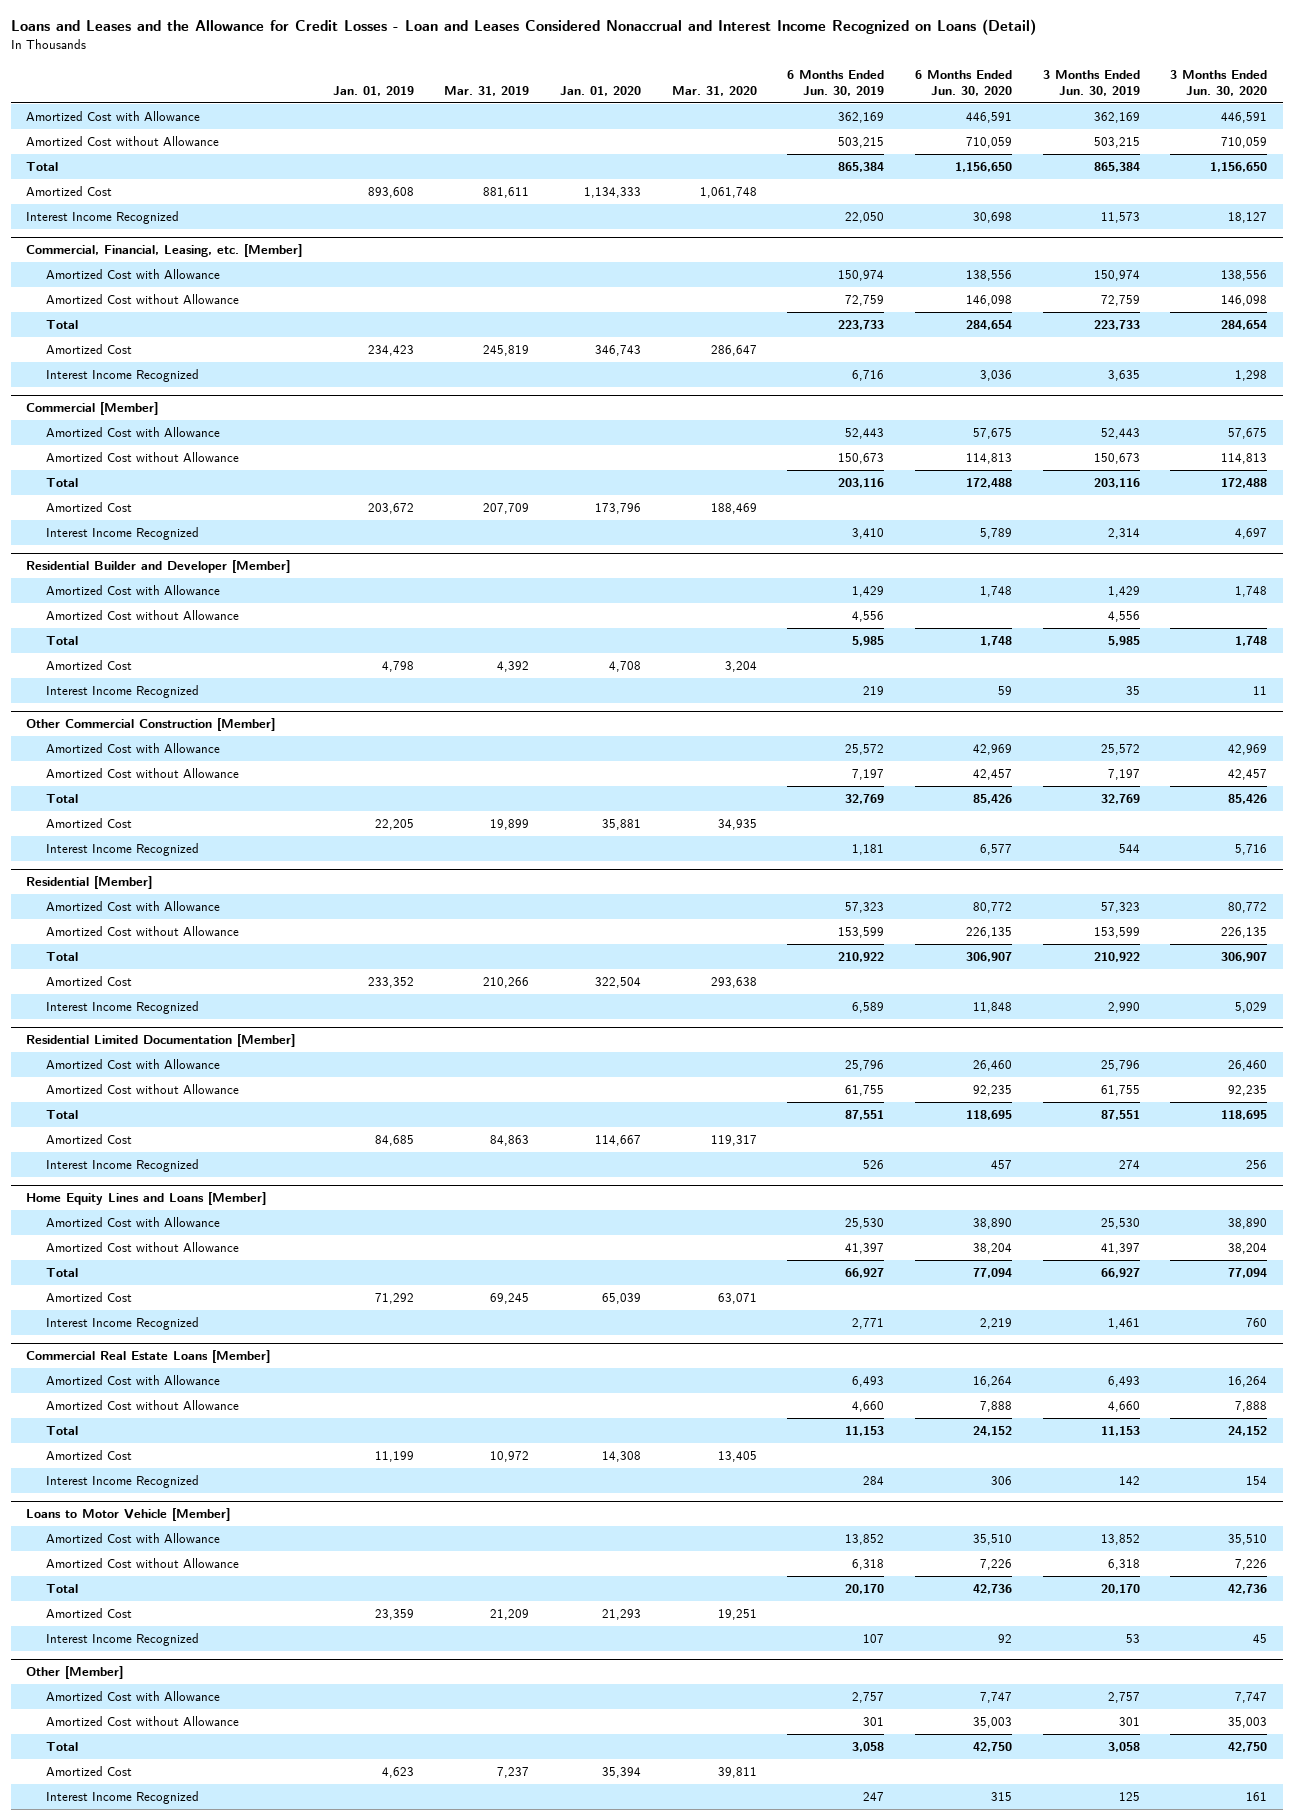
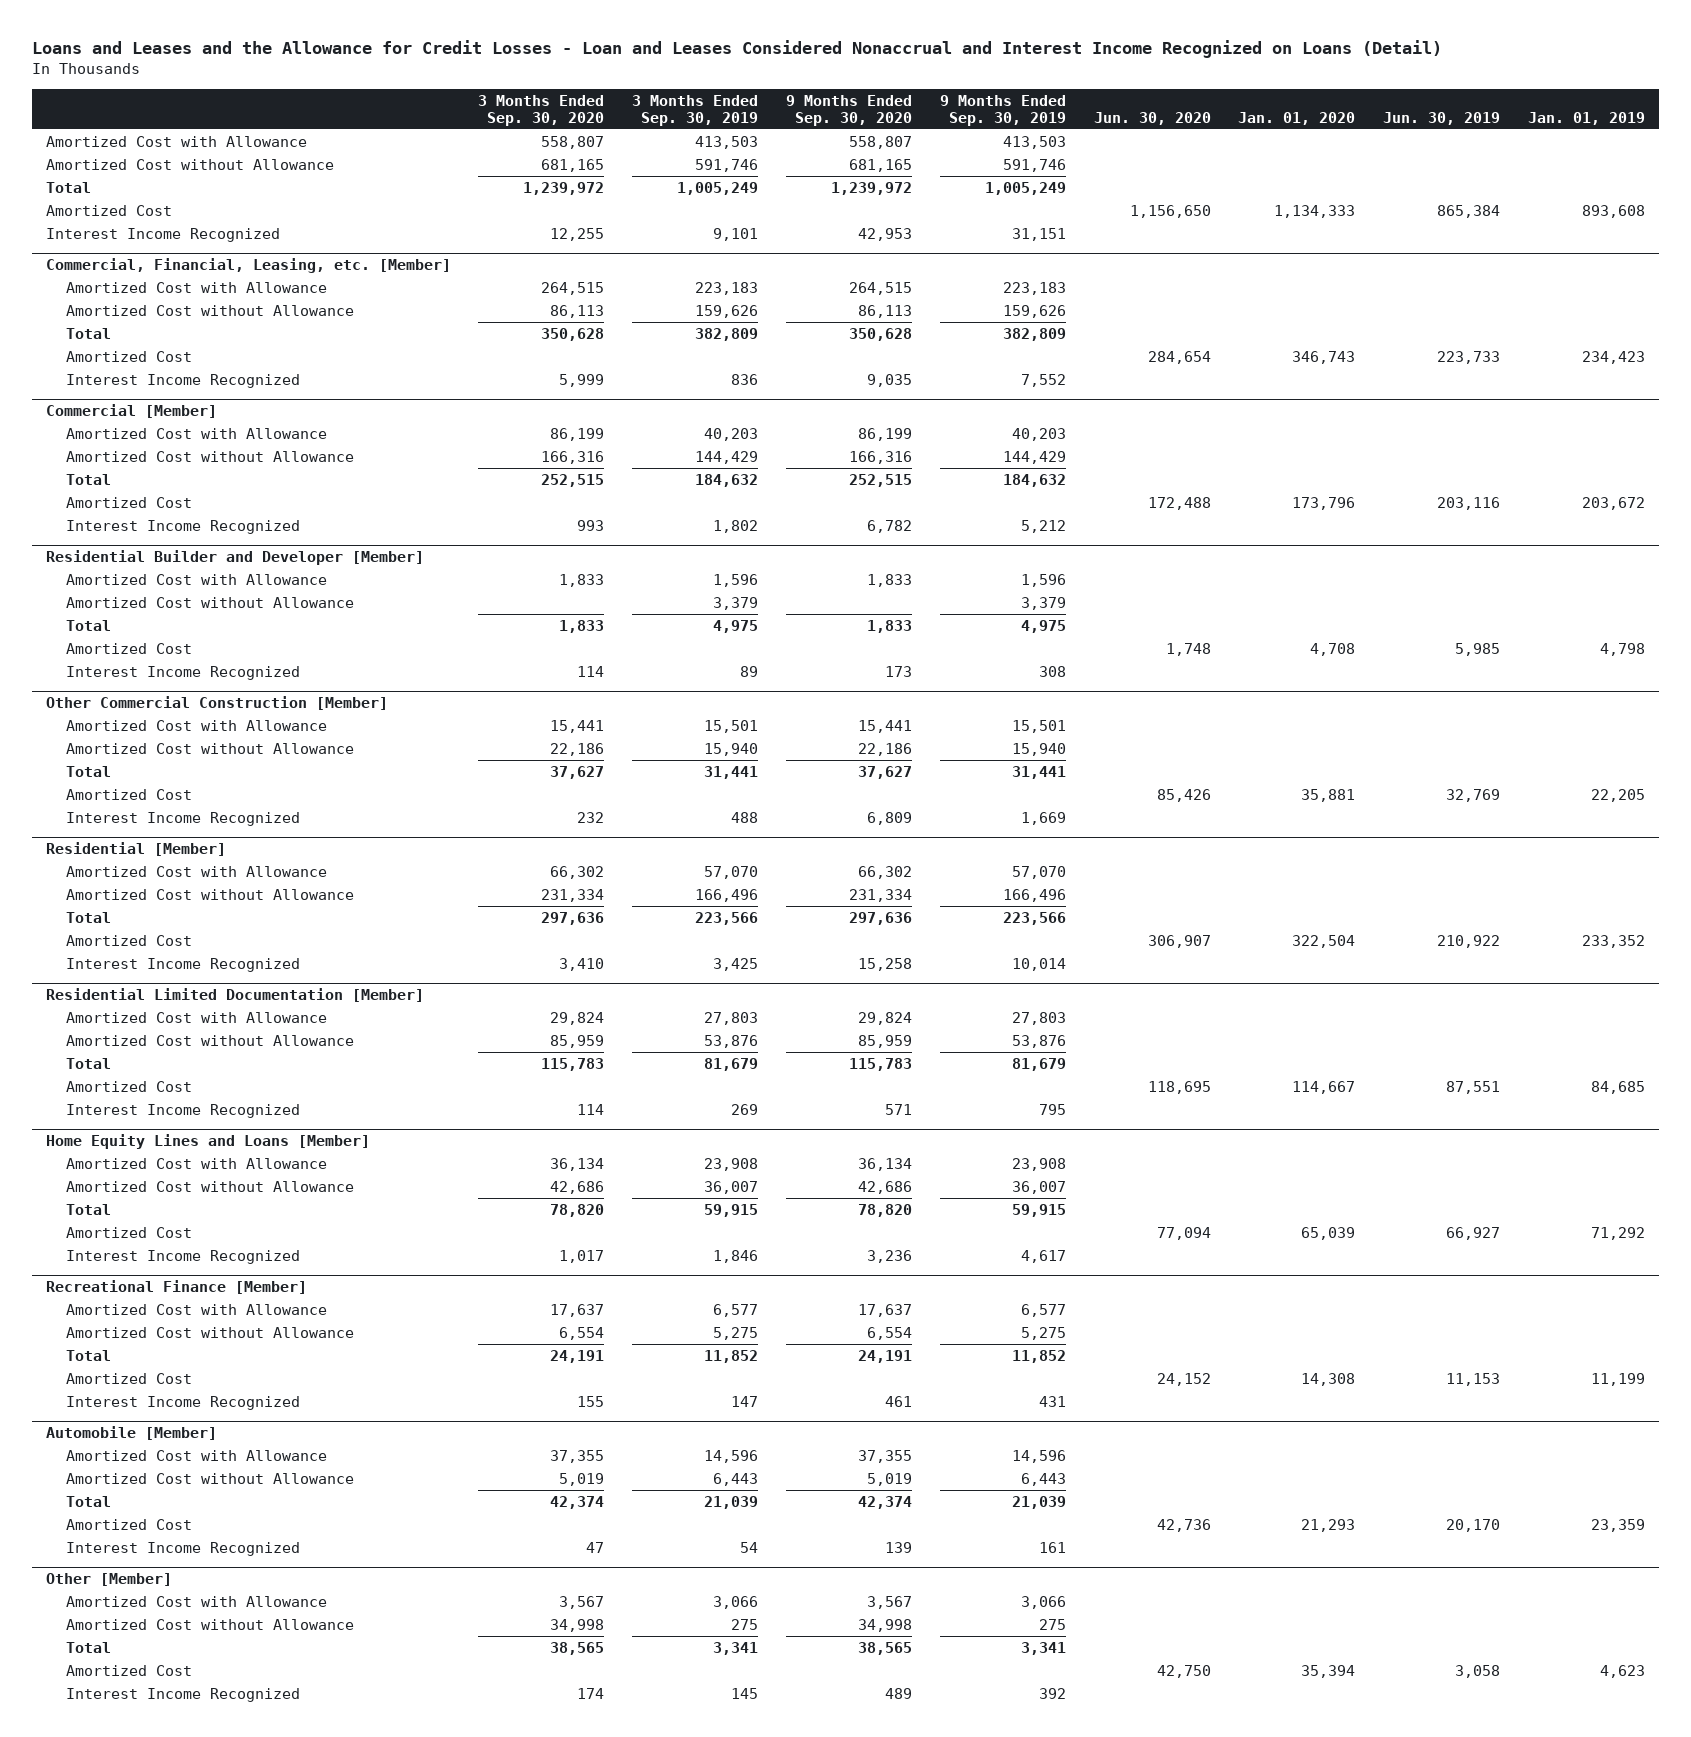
[444,85,530,96] Mar. 31, 2019 -> none
[671,85,757,96] Mar. 31, 2020 -> none
[787,69,885,96] 6 Months Ended Jun. 30, 2019 -> none
[914,69,1012,96] 6 Months Ended Jun. 30, 2020 -> none
[1042,69,1140,96] 3 Months Ended Jun. 30, 2019 -> none
[1170,69,1268,96] 3 Months Ended Jun. 30, 2020 -> none
none -> [478,94,605,126] 3 Months Ended Sep. 30, 2020
none -> [632,94,759,126] 3 Months Ended Sep. 30, 2019
none -> [786,94,913,126] 9 Months Ended Sep. 30, 2020
none -> [939,94,1066,126] 9 Months Ended Sep. 30, 2019
none -> [1093,111,1211,125] Jun. 30, 2020
none -> [1383,111,1501,125] Jun. 30, 2019
[25,1350,270,1364] Commercial Real Estate Loans [Member] -> [45,1280,307,1295] Recreational Finance [Member]
[25,1508,230,1522] Loans to Motor Vehicle [Member] -> [45,1426,217,1441] Automobile [Member]

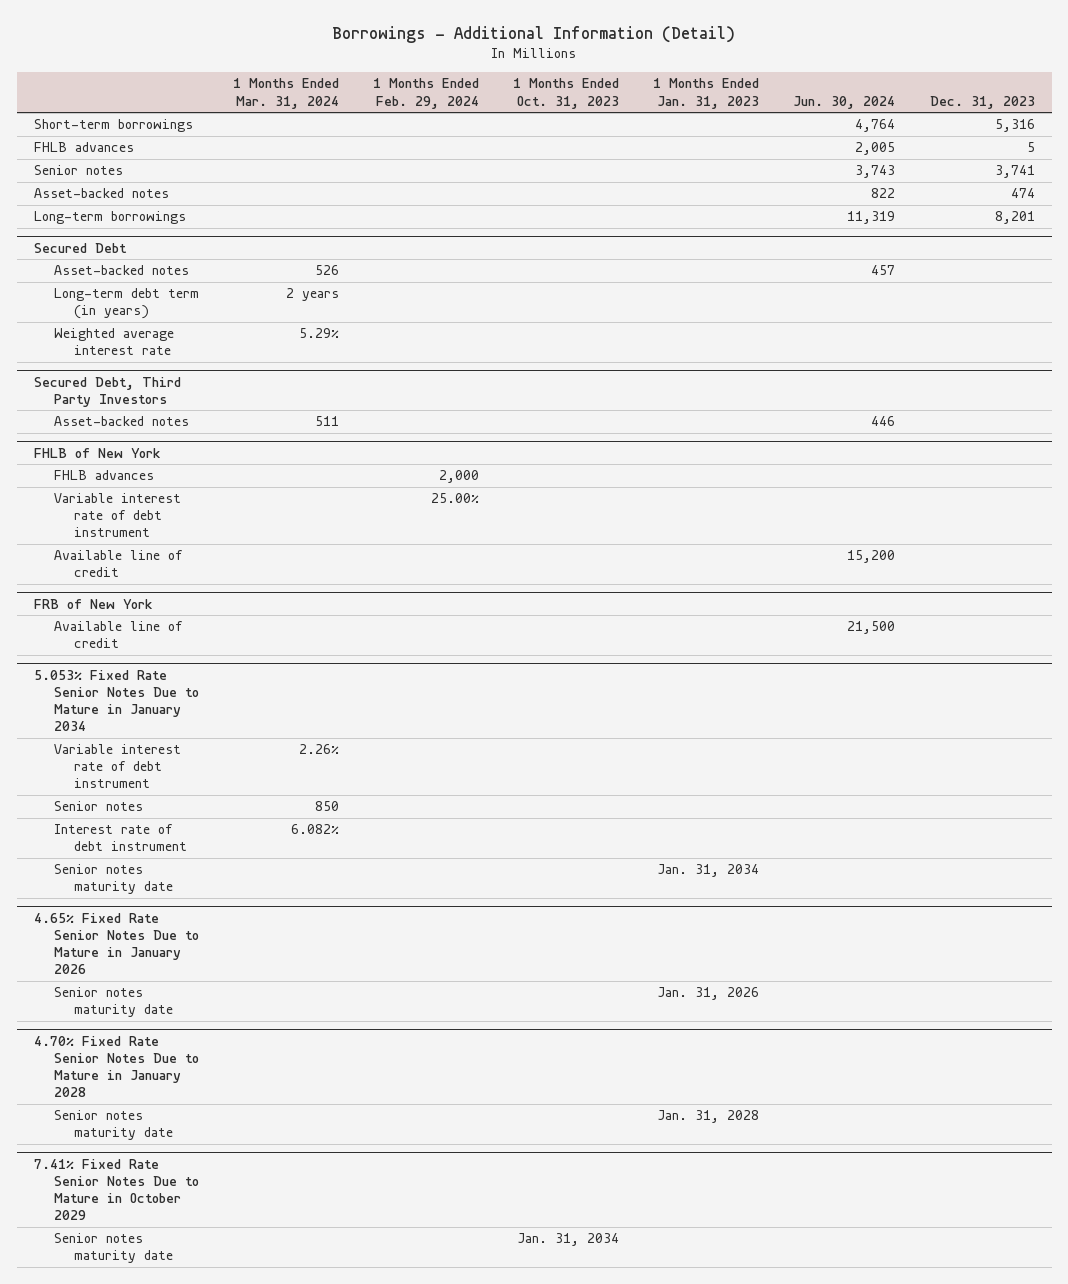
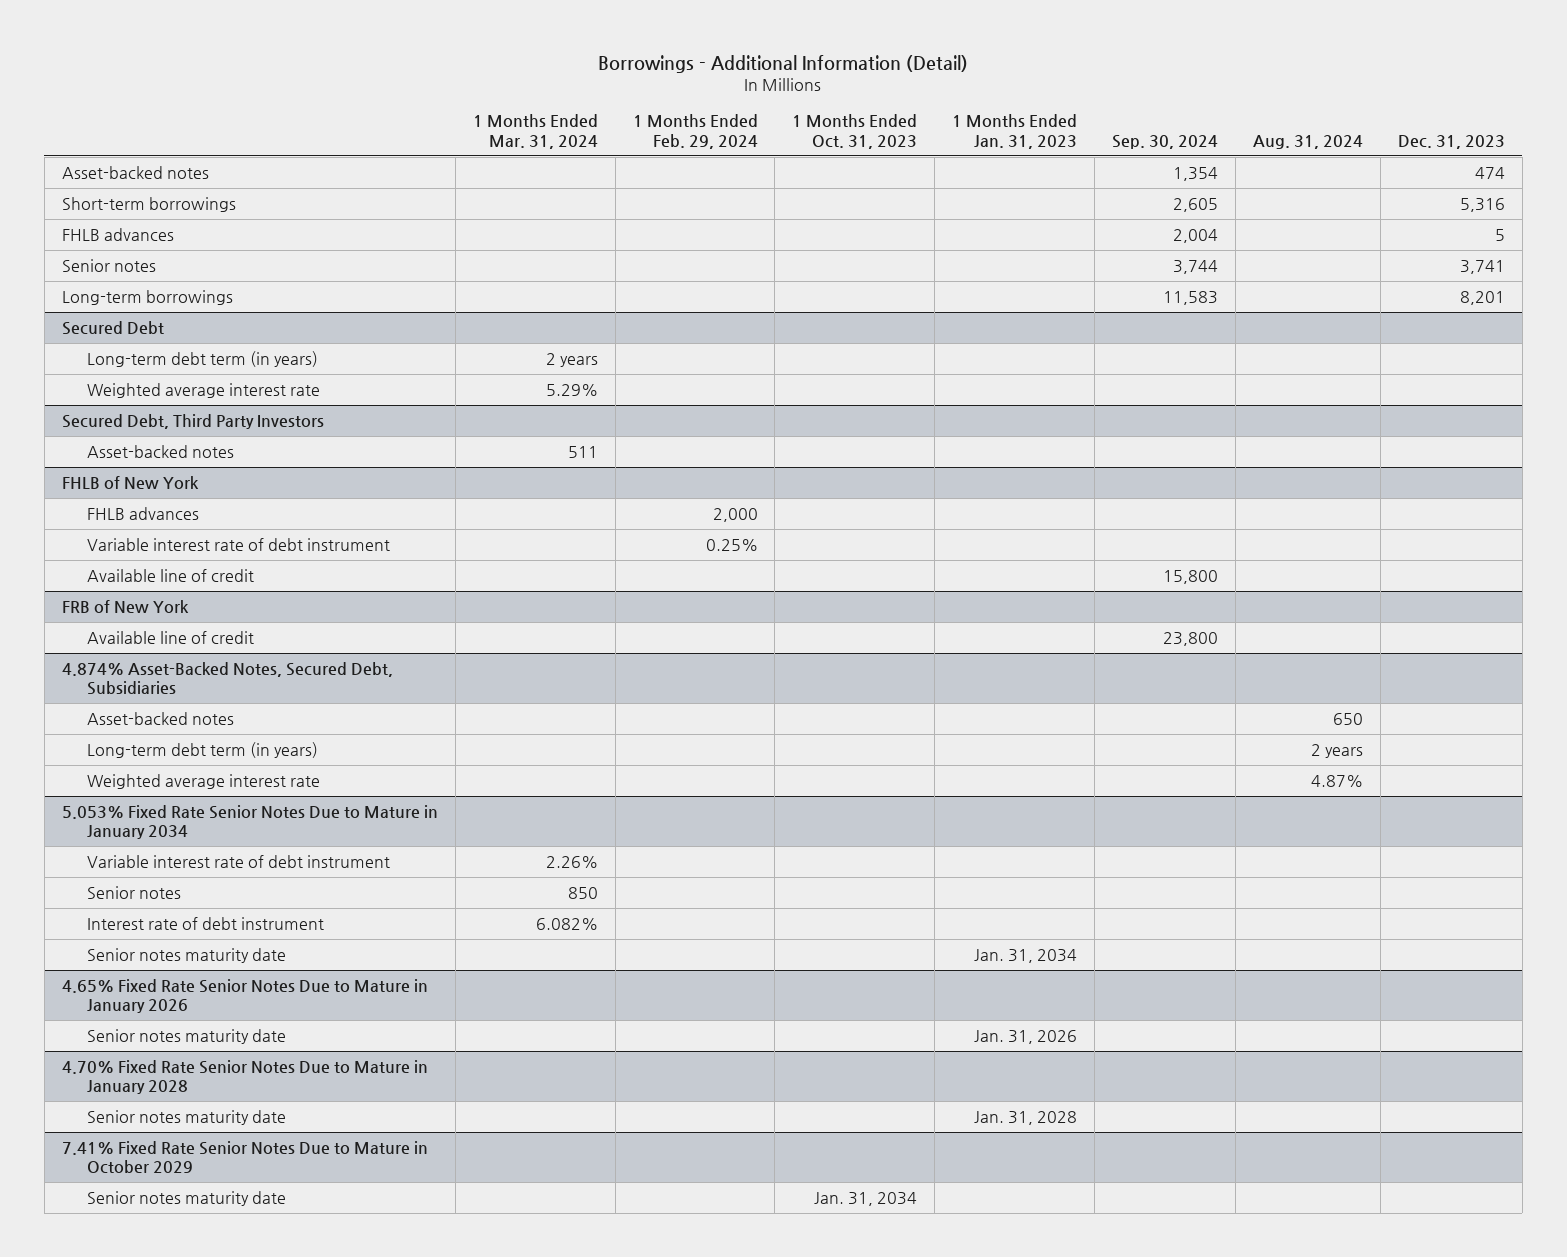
[793,95,896,109] Jun. 30, 2024 -> none
none -> [1112,134,1219,149] Sep. 30, 2024
none -> [1252,134,1363,149] Aug. 31, 2024
[33,188,169,199] Asset-backed notes -> [61,165,209,179] Asset-backed notes
[54,265,190,276] Asset-backed notes -> none
[431,493,480,504] 25.00% -> [705,538,758,551] 0.25%
none -> [61,661,393,696] 4.874% Asset-Backed Notes, Secured Debt, Subsidiaries
none -> [86,711,234,725] Asset-backed notes
none -> [86,741,318,758] Long-term debt term (in years)
none -> [86,773,320,789] Weighted average interest rate

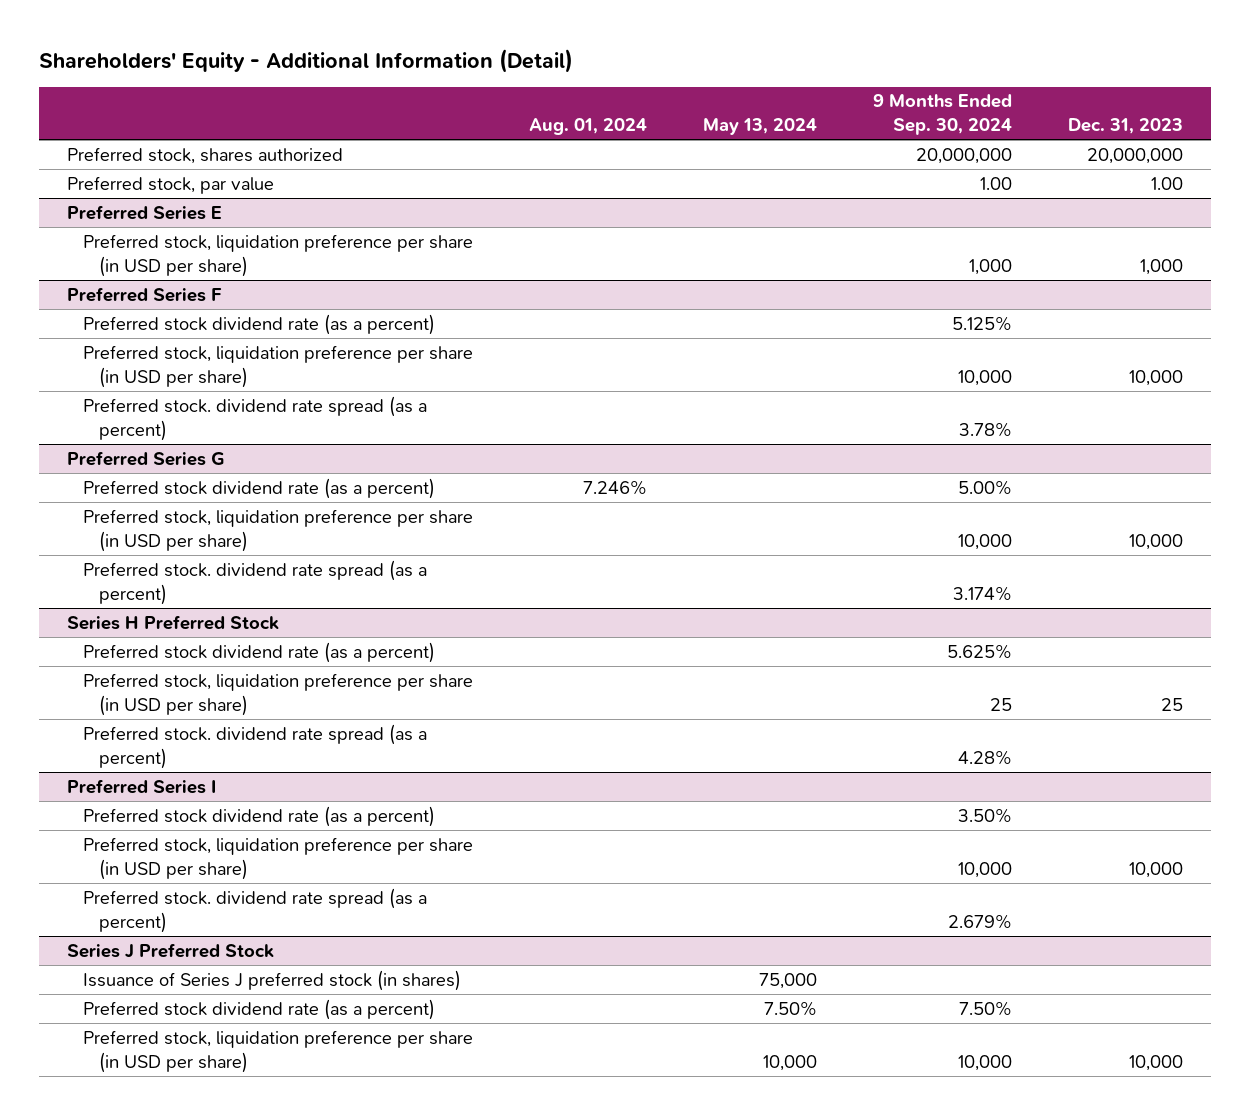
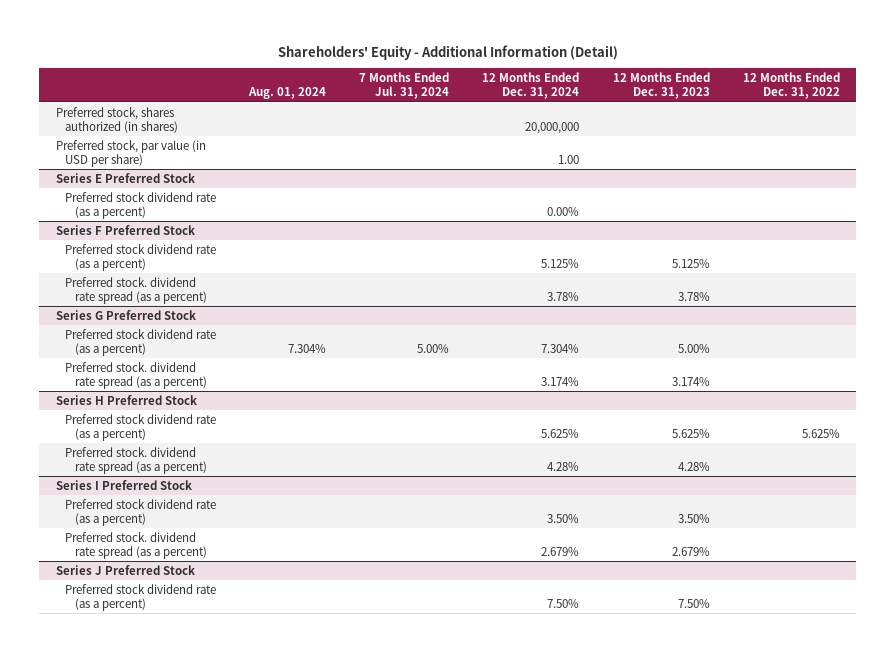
[702,118,817,136] May 13, 2024 -> none
[872,94,1012,136] 9 Months Ended Sep. 30, 2024 -> none
[1067,118,1183,135] Dec. 31, 2023 -> none
none -> [359,71,450,100] 7 Months Ended Jul. 31, 2024
none -> [482,71,580,100] 12 Months Ended Dec. 31, 2024
none -> [612,71,710,100] 12 Months Ended Dec. 31, 2023
none -> [742,71,840,100] 12 Months Ended Dec. 31, 2022
[83,233,474,277] Preferred stock, liquidation preference per share (in USD per share) -> none
[66,146,343,164] Preferred stock, shares authorized -> [55,106,179,133] Preferred stock, shares authorized (in shares)
[66,175,274,194] Preferred stock, par value -> [55,139,206,167] Preferred stock, par value (in USD per share)
[66,204,222,220] Preferred Series E -> [55,172,195,183] Series E Preferred Stock
none -> [65,191,217,219] Preferred stock dividend rate (as a percent)
[66,286,222,302] Preferred Series F -> [55,224,195,235] Series F Preferred Stock
[83,344,474,388] Preferred stock, liquidation preference per share (in USD per share) -> none
[83,508,474,552] Preferred stock, liquidation preference per share (in USD per share) -> none
[66,450,225,466] Preferred Series G -> [55,309,196,320] Series G Preferred Stock
[583,479,648,495] 7.246% -> [288,343,327,353] 7.304%
[83,672,474,716] Preferred stock, liquidation preference per share (in USD per share) -> none
[66,778,216,794] Preferred Series I -> [55,479,192,490] Series I Preferred Stock
[83,836,474,880] Preferred stock, liquidation preference per share (in USD per share) -> none
[83,969,462,991] Issuance of Series J preferred stock (in shares) -> none
[83,1029,474,1073] Preferred stock, liquidation preference per share (in USD per share) -> none

